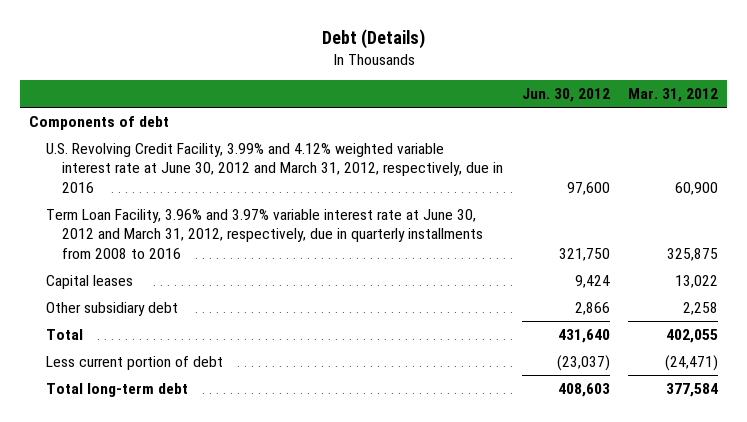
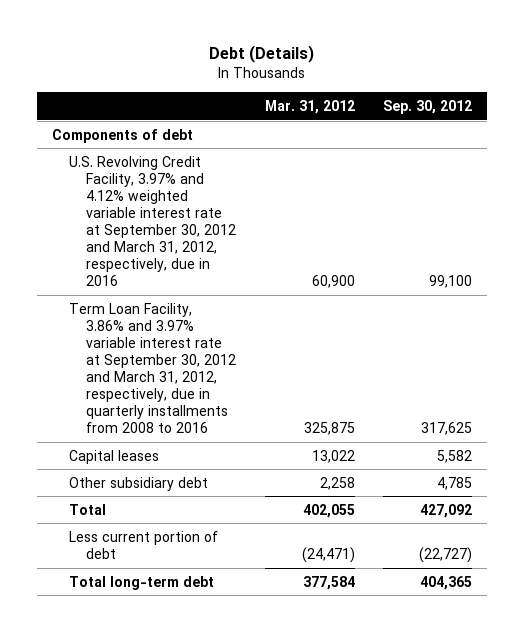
[521,88,610,103] Jun. 30, 2012 -> none
none -> [383,100,473,115] Sep. 30, 2012
[45,143,504,193] U.S. Revolving Credit Facility, 3.99% and 4.12% weighted variable interest rate at June 30, 2012 and March 31, 2012, respectively, due in 2016 -> [68,155,237,287] U.S. Revolving Credit Facility, 3.97% and 4.12% weighted variable interest rate at September 30, 2012 and March 31, 2012, respectively, due in 2016
[45,209,484,259] Term Loan Facility, 3.96% and 3.97% variable interest rate at June 30, 2012 and March 31, 2012, respectively, due in quarterly installments from 2008 to 2016 -> [68,302,237,434] Term Loan Facility, 3.86% and 3.97% variable interest rate at September 30, 2012 and March 31, 2012, respectively, due in quarterly installments from 2008 to 2016

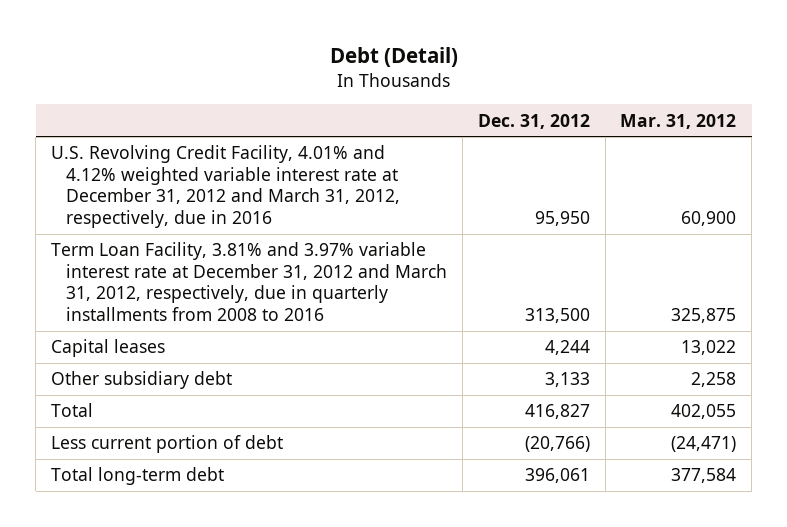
[209,45,315,64] Debt (Details) -> [329,47,458,68] Debt (Detail)
[383,100,473,115] Sep. 30, 2012 -> none
none -> [477,113,590,129] Dec. 31, 2012
[51,128,193,143] Components of debt -> none
[68,155,237,287] U.S. Revolving Credit Facility, 3.97% and 4.12% weighted variable interest rate at September 30, 2012 and March 31, 2012, respectively, due in 2016 -> [50,145,401,229] U.S. Revolving Credit Facility, 4.01% and 4.12% weighted variable interest rate at December 31, 2012 and March 31, 2012, respectively, due in 2016
[68,302,237,434] Term Loan Facility, 3.86% and 3.97% variable interest rate at September 30, 2012 and March 31, 2012, respectively, due in quarterly installments from 2008 to 2016 -> [50,242,448,322] Term Loan Facility, 3.81% and 3.97% variable interest rate at December 31, 2012 and March 31, 2012, respectively, due in quarterly installments from 2008 to 2016

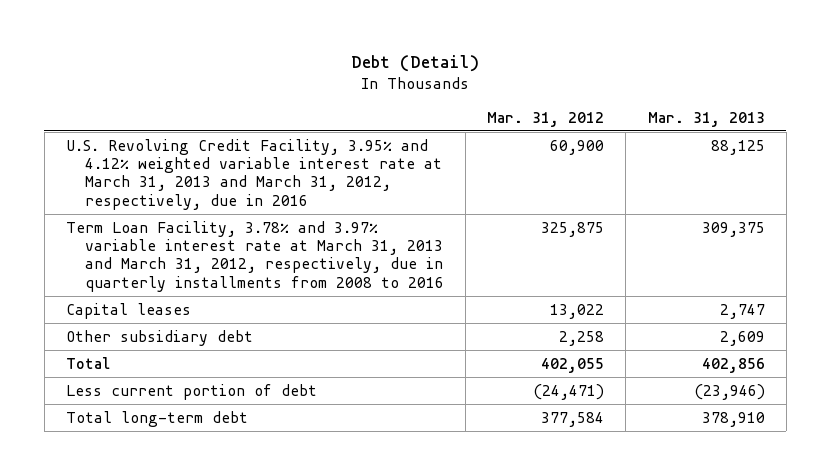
[477,113,590,129] Dec. 31, 2012 -> none
none -> [647,111,765,127] Mar. 31, 2013
[50,145,401,229] U.S. Revolving Credit Facility, 4.01% and 4.12% weighted variable interest rate at December 31, 2012 and March 31, 2012, respectively, due in 2016 -> [66,138,443,210] U.S. Revolving Credit Facility, 3.95% and 4.12% weighted variable interest rate at March 31, 2013 and March 31, 2012, respectively, due in 2016
[50,242,448,322] Term Loan Facility, 3.81% and 3.97% variable interest rate at December 31, 2012 and March 31, 2012, respectively, due in quarterly installments from 2008 to 2016 -> [66,220,445,292] Term Loan Facility, 3.78% and 3.97% variable interest rate at March 31, 2013 and March 31, 2012, respectively, due in quarterly installments from 2008 to 2016

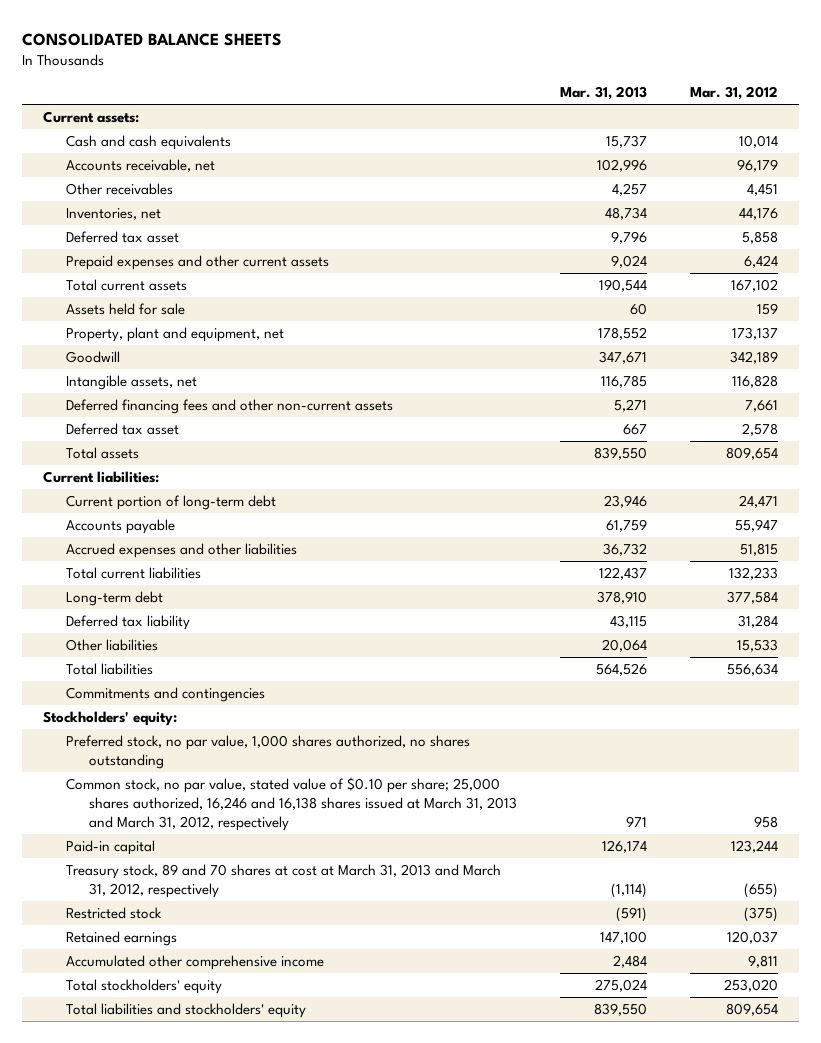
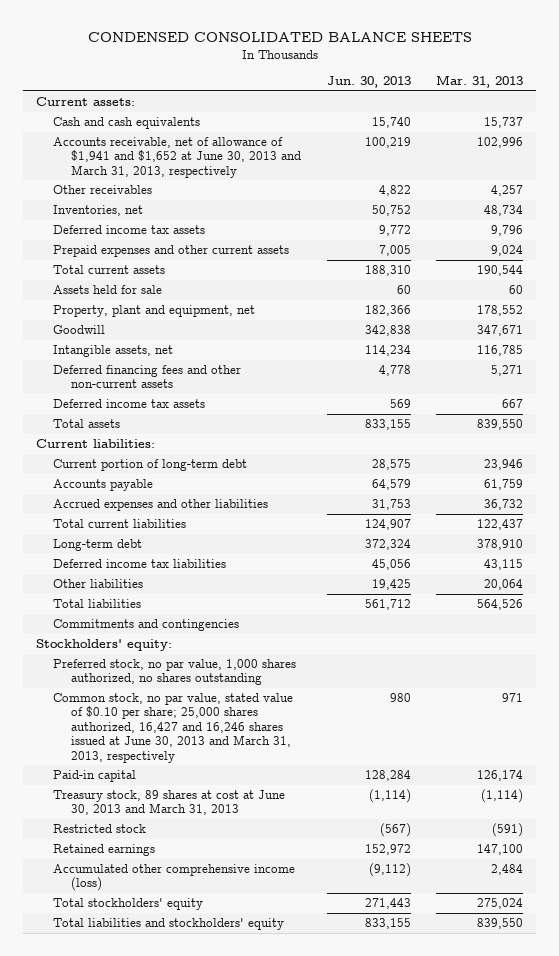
[21,32,282,46] CONSOLIDATED BALANCE SHEETS -> [87,32,472,43] CONDENSED CONSOLIDATED BALANCE SHEETS
[690,85,779,100] Mar. 31, 2012 -> none
none -> [326,76,411,89] Jun. 30, 2013
[66,159,216,173] Accounts receivable, net -> [53,137,301,178] Accounts receivable, net of allowance of $1,941 and $1,652 at June 30, 2013 and March 31, 2013, respectively
[66,231,180,244] Deferred tax asset -> [53,225,206,235] Deferred income tax assets
[66,423,180,436] Deferred tax asset -> [53,399,206,409] Deferred income tax assets
[66,615,191,631] Deferred tax liability -> [53,559,227,569] Deferred income tax liabilities
[66,777,518,831] Common stock, no par value, stated value of $0.10 per share; 25,000 shares authorized, 16,246 and 16,138 shares issued at March 31, 2013 and March 31, 2012, respectively -> [53,693,294,763] Common stock, no par value, stated value of $0.10 per share; 25,000 shares authorized, 16,427 and 16,246 shares issued at June 30, 2013 and March 31, 2013, respectively
[66,864,502,898] Treasury stock, 89 and 70 shares at cost at March 31, 2013 and March 31, 2012, respectively -> [53,790,286,816] Treasury stock, 89 shares at cost at June 30, 2013 and March 31, 2013
[66,955,325,971] Accumulated other comprehensive income -> [53,864,296,892] Accumulated other comprehensive income (loss)

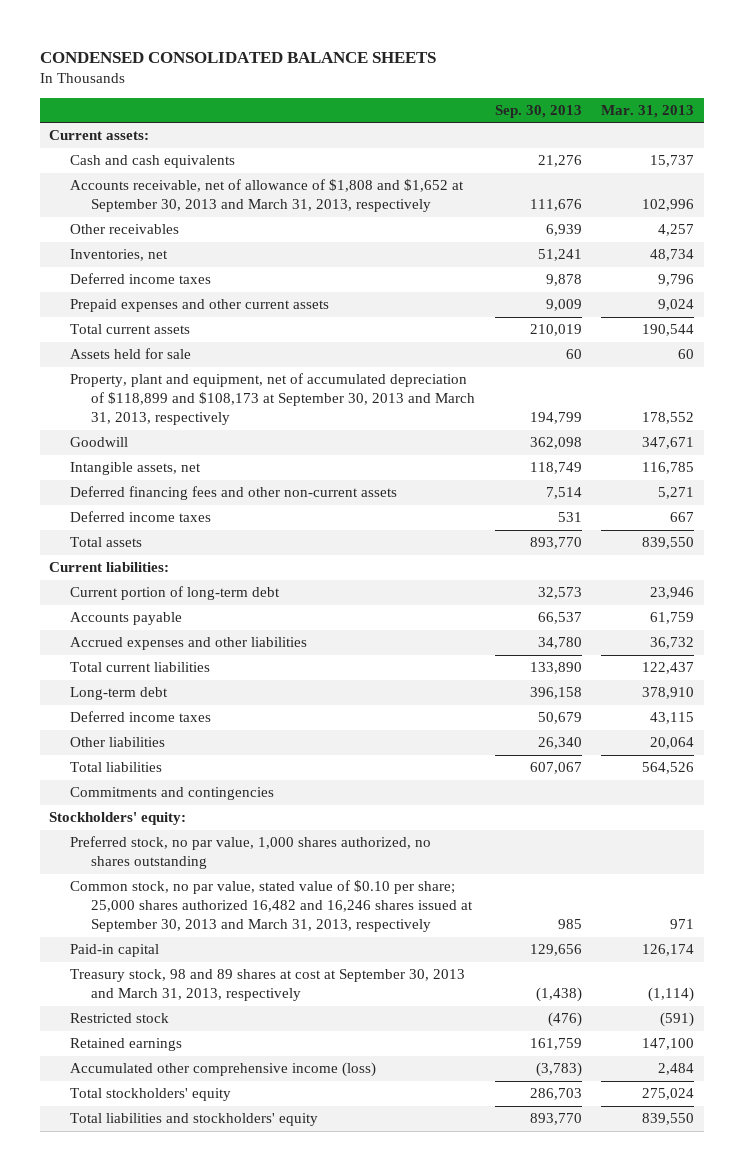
[326,76,411,89] Jun. 30, 2013 -> none
none -> [494,104,582,118] Sep. 30, 2013
[53,137,301,178] Accounts receivable, net of allowance of $1,941 and $1,652 at June 30, 2013 and March 31, 2013, respectively -> [70,179,465,213] Accounts receivable, net of allowance of $1,808 and $1,652 at September 30, 2013 and March 31, 2013, respectively
[53,225,206,235] Deferred income tax assets -> [70,273,212,285] Deferred income taxes
[53,305,256,318] Property, plant and equipment, net -> [70,373,476,426] Property, plant and equipment, net of accumulated depreciation of $118,899 and $108,173 at September 30, 2013 and March 31, 2013, respectively
[53,399,206,409] Deferred income tax assets -> [70,511,212,523] Deferred income taxes
[53,559,227,569] Deferred income tax liabilities -> [70,711,212,723] Deferred income taxes
[53,693,294,763] Common stock, no par value, stated value of $0.10 per share; 25,000 shares authorized, 16,427 and 16,246 shares issued at June 30, 2013 and March 31, 2013, respectively -> [70,880,474,933] Common stock, no par value, stated value of $0.10 per share; 25,000 shares authorized 16,482 and 16,246 shares issued at September 30, 2013 and March 31, 2013, respectively
[53,790,286,816] Treasury stock, 89 shares at cost at June 30, 2013 and March 31, 2013 -> [70,969,466,1002] Treasury stock, 98 and 89 shares at cost at September 30, 2013 and March 31, 2013, respectively

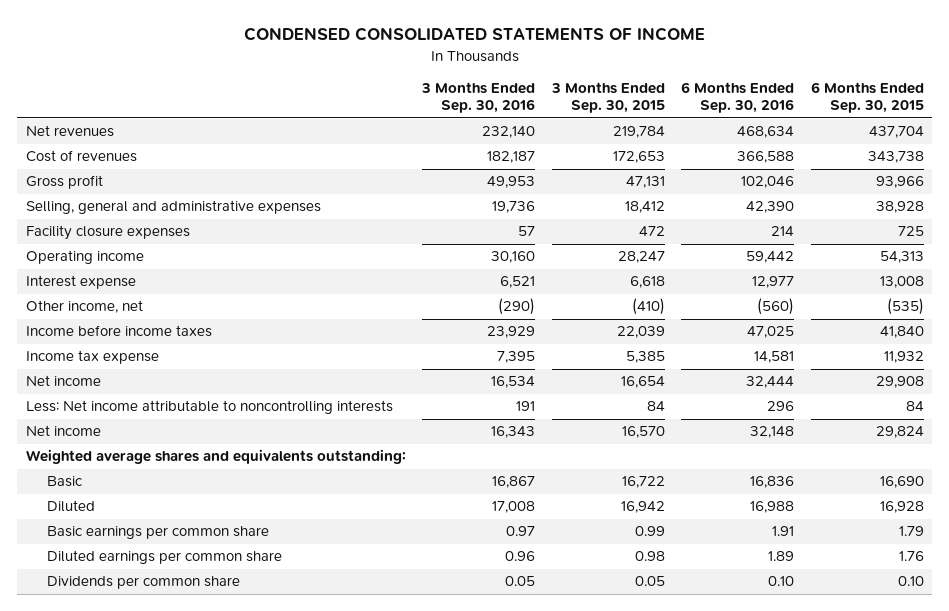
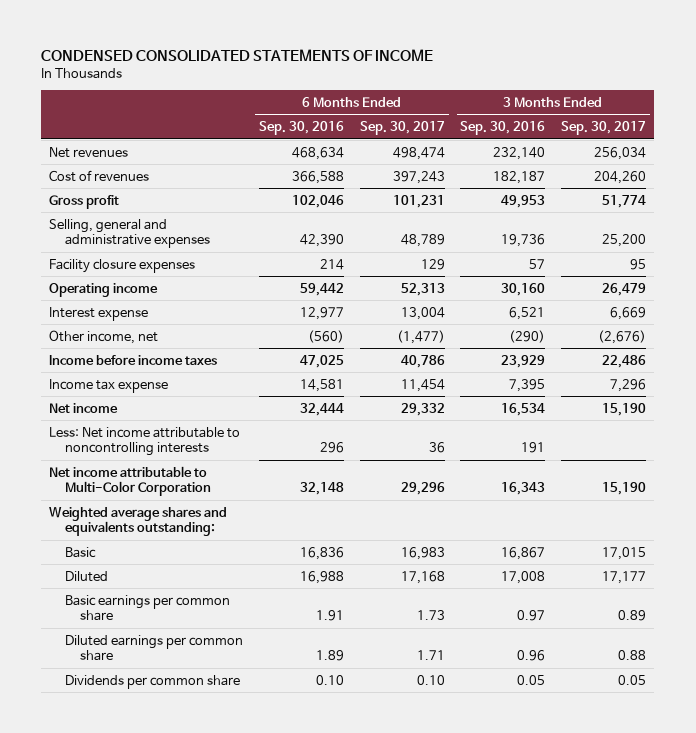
[550,81,665,114] 3 Months Ended Sep. 30, 2015 -> none
[810,81,924,114] 6 Months Ended Sep. 30, 2015 -> none
none -> [359,121,445,136] Sep. 30, 2017
none -> [561,121,647,136] Sep. 30, 2017
[25,425,101,437] Net income -> [49,465,211,496] Net income attributable to Multi-Color Corporation

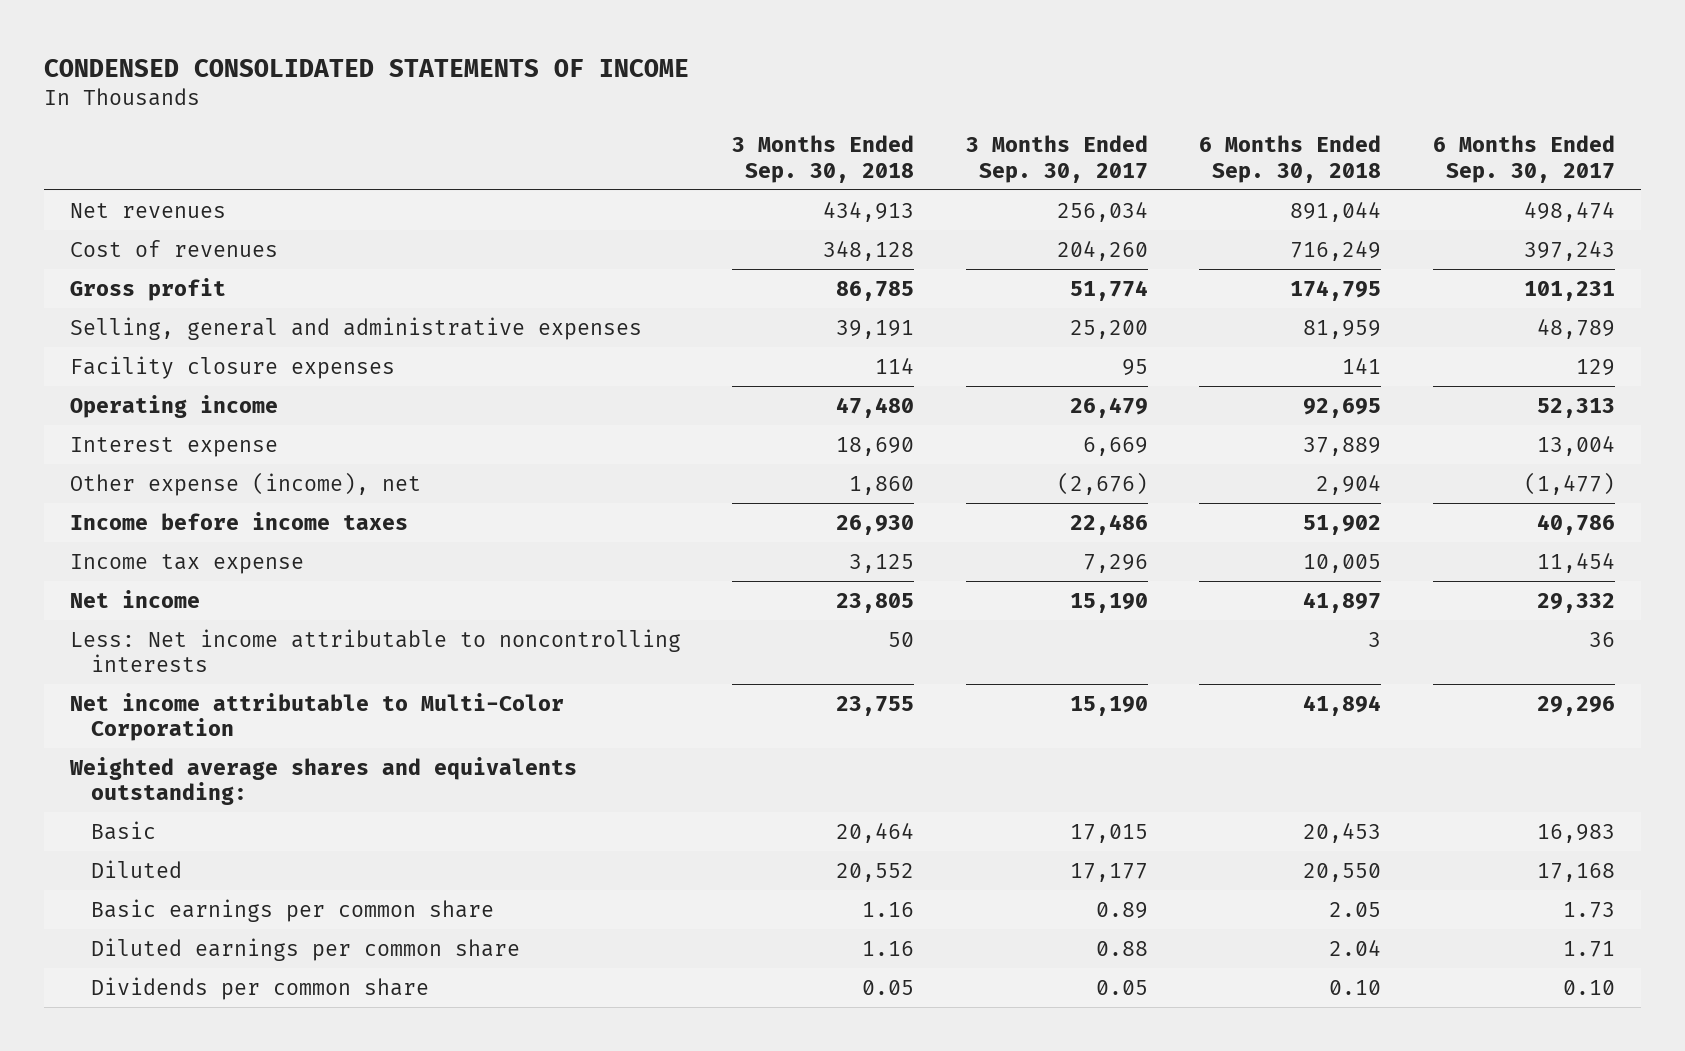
[258,121,344,136] Sep. 30, 2016 -> none
[460,121,546,136] Sep. 30, 2016 -> none
none -> [732,135,915,183] 3 Months Ended Sep. 30, 2018
none -> [1199,135,1382,183] 6 Months Ended Sep. 30, 2018
[49,329,159,344] Other income, net -> [69,471,421,496] Other expense (income), net

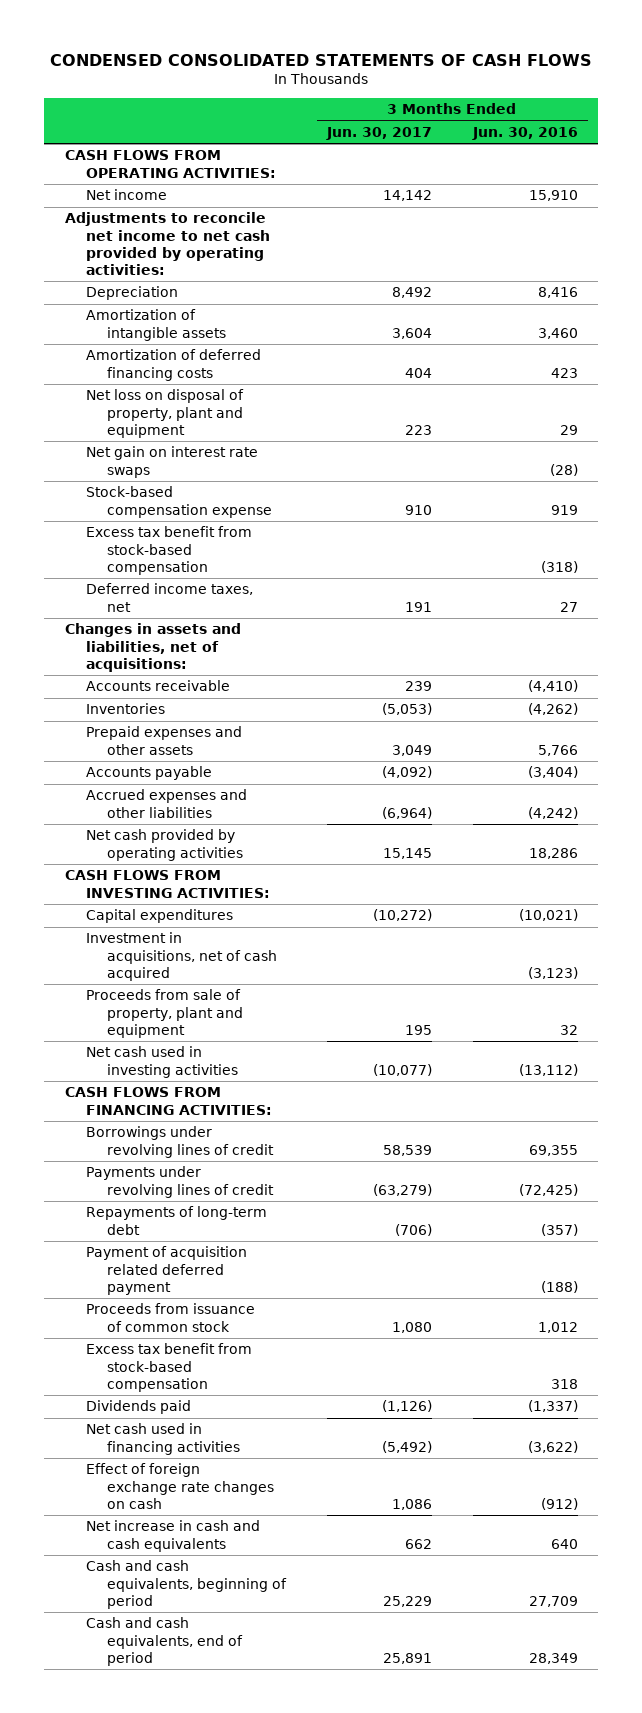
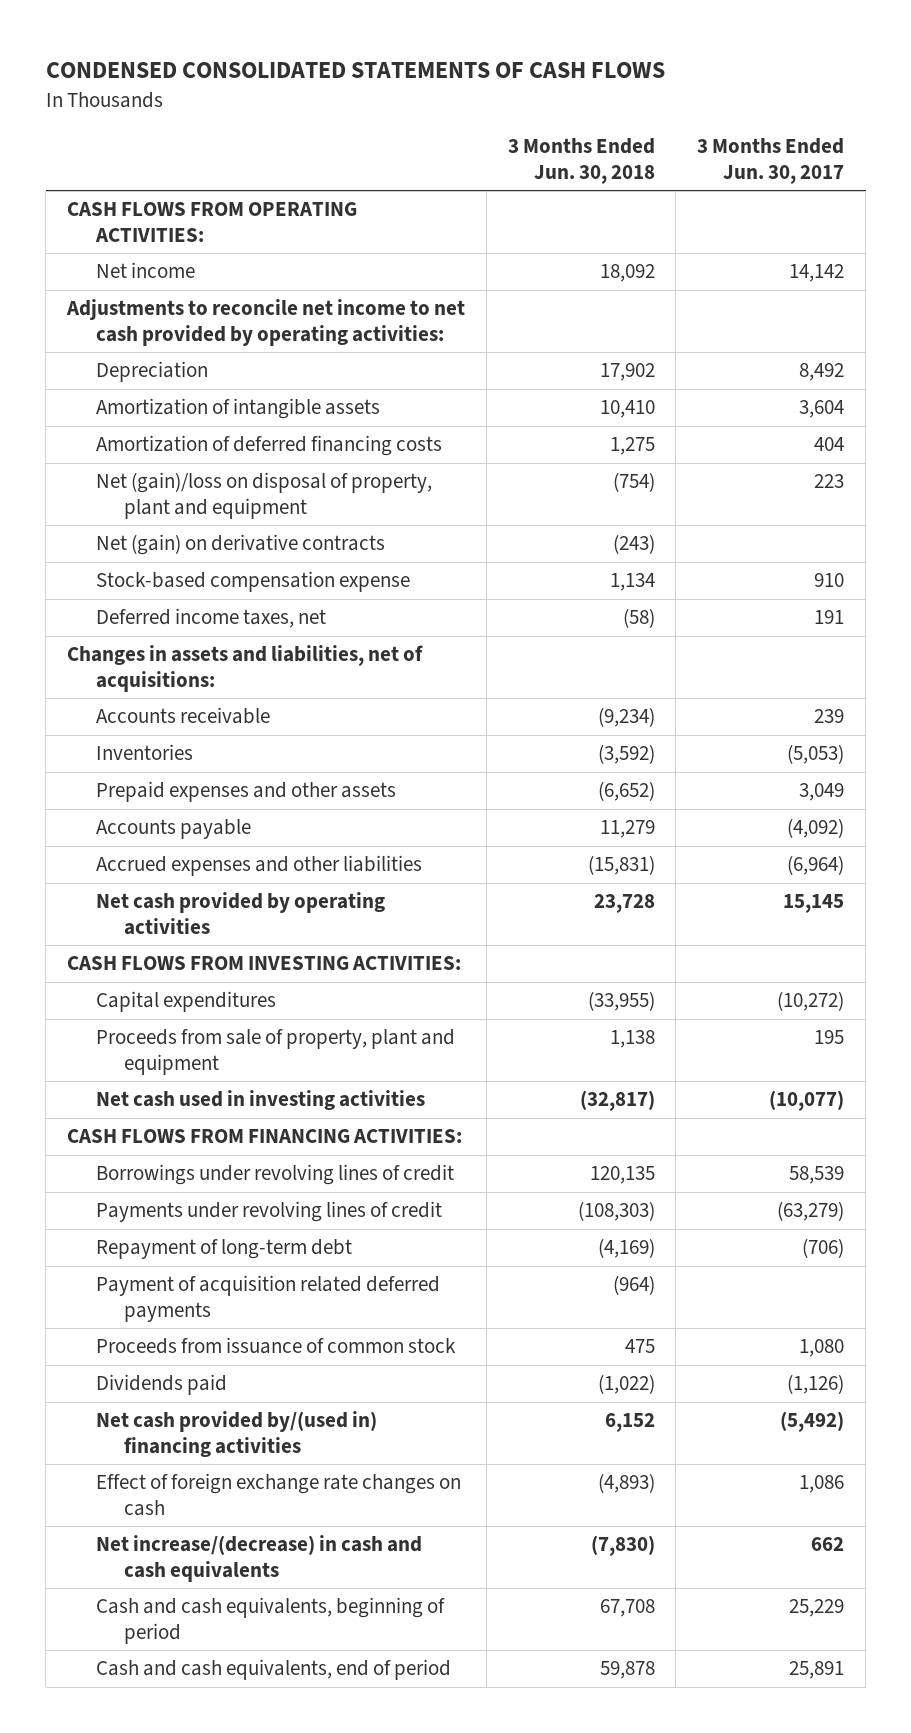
[471,127,578,141] Jun. 30, 2016 -> none
none -> [507,138,655,184] 3 Months Ended Jun. 30, 2018
[85,389,244,438] Net loss on disposal of property, plant and equipment -> [95,472,432,519] Net (gain)/loss on disposal of property, plant and equipment
[85,446,258,478] Net gain on interest rate swaps -> [95,534,385,556] Net (gain) on derivative contracts
[85,526,252,575] Excess tax benefit from stock-based compensation -> none
[85,932,278,981] Investment in acquisitions, net of cash acquired -> none
[85,1206,267,1235] Repayments of long-term debt -> [95,1239,352,1260] Repayment of long-term debt
[85,1246,247,1295] Payment of acquisition related deferred payment -> [95,1275,440,1322] Payment of acquisition related deferred payments
[85,1343,252,1392] Excess tax benefit from stock-based compensation -> none
[85,1423,241,1455] Net cash used in financing activities -> [95,1411,377,1457] Net cash provided by/(used in) financing activities
[85,1520,260,1552] Net increase in cash and cash equivalents -> [95,1535,422,1582] Net increase/(decrease) in cash and cash equivalents

